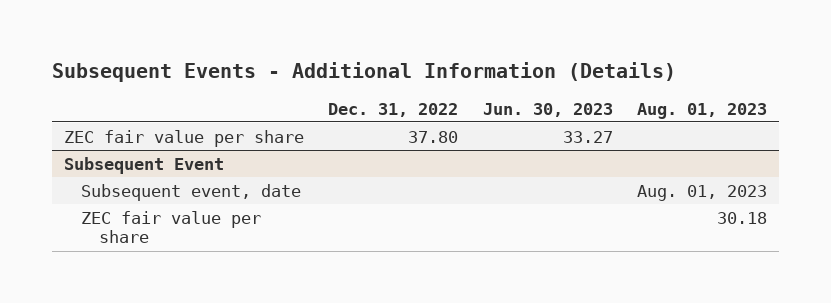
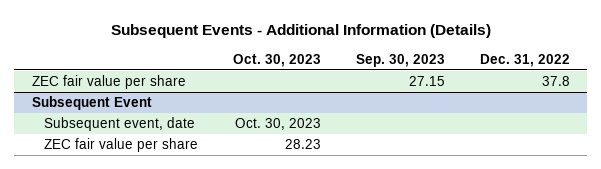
[482,102,613,117] Jun. 30, 2023 -> none
[636,102,767,119] Aug. 01, 2023 -> none
none -> [233,54,322,68] Oct. 30, 2023
none -> [355,54,445,68] Sep. 30, 2023
[408,130,459,143] 37.80 -> [541,76,570,87] 37.8

